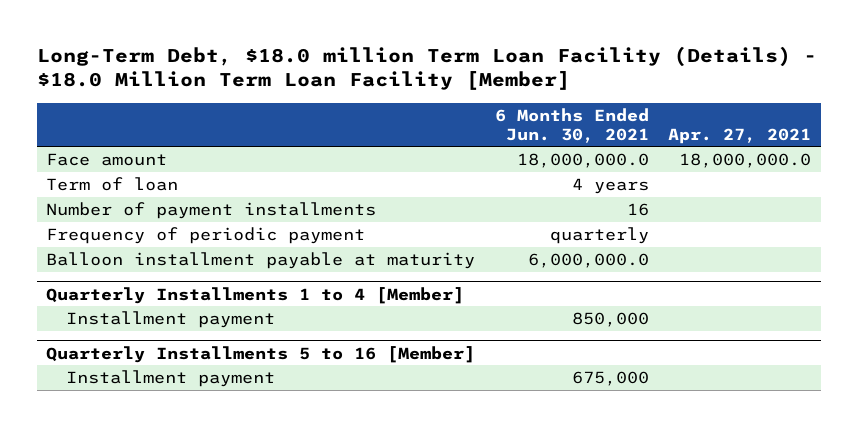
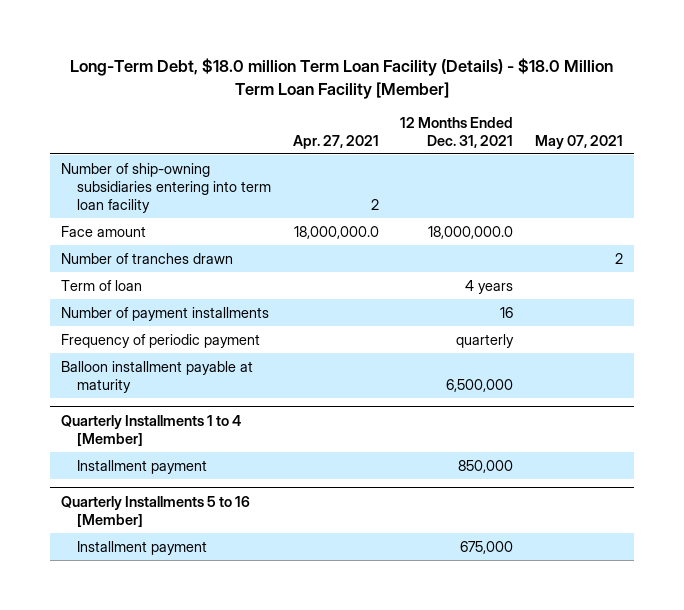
[494,107,649,143] 6 Months Ended Jun. 30, 2021 -> none
none -> [400,116,514,148] 12 Months Ended Dec. 31, 2021
none -> [534,134,623,149] May 07, 2021
none -> [60,162,272,213] Number of ship-owning subsidiaries entering into term loan facility
none -> [60,252,233,264] Number of tranches drawn

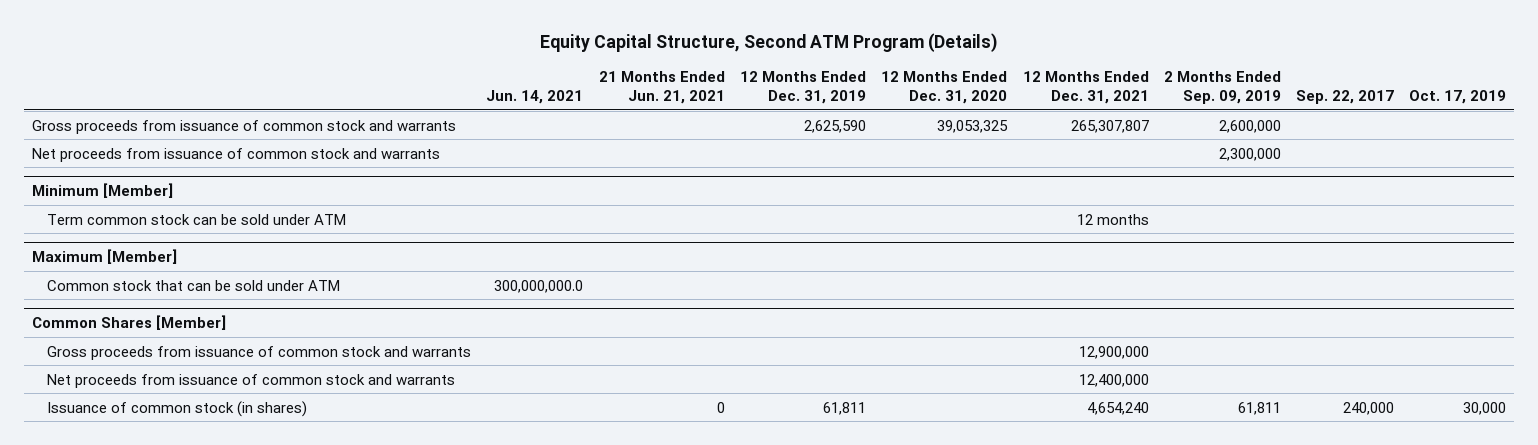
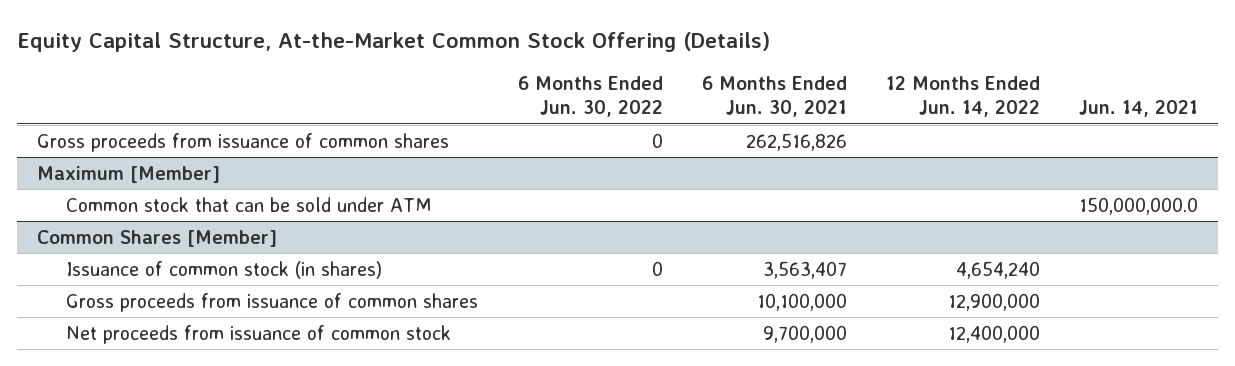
[540,32,999,52] Equity Capital Structure, Second ATM Program (Details) -> [17,32,771,53] Equity Capital Structure, At-the-Market Common Stock Offering (Details)
[598,71,725,104] 21 Months Ended Jun. 21, 2021 -> none
[739,71,866,104] 12 Months Ended Dec. 31, 2019 -> none
[881,71,1008,104] 12 Months Ended Dec. 31, 2020 -> none
[1022,71,1149,104] 12 Months Ended Dec. 31, 2021 -> none
[1163,71,1281,104] 2 Months Ended Sep. 09, 2019 -> none
[1296,89,1395,104] Sep. 22, 2017 -> none
[1409,89,1507,104] Oct. 17, 2019 -> none
none -> [517,76,663,118] 6 Months Ended Jun. 30, 2022
none -> [701,76,847,118] 6 Months Ended Jun. 30, 2021
none -> [886,76,1041,118] 12 Months Ended Jun. 14, 2022
[31,147,440,162] Net proceeds from issuance of common stock and warrants -> none
[31,182,173,198] Minimum [Member] -> none
[46,213,346,225] Term common stock can be sold under ATM -> none
[31,119,456,134] Gross proceeds from issuance of common stock and warrants -> [37,132,450,152] Gross proceeds from issuance of common shares
[494,279,584,293] 300,000,000.0 -> [1079,196,1199,215] 150,000,000.0
[46,345,471,360] Gross proceeds from issuance of common stock and warrants -> none
[46,373,455,388] Net proceeds from issuance of common stock and warrants -> none
none -> [66,292,479,312] Gross proceeds from issuance of common shares
none -> [66,324,452,344] Net proceeds from issuance of common stock

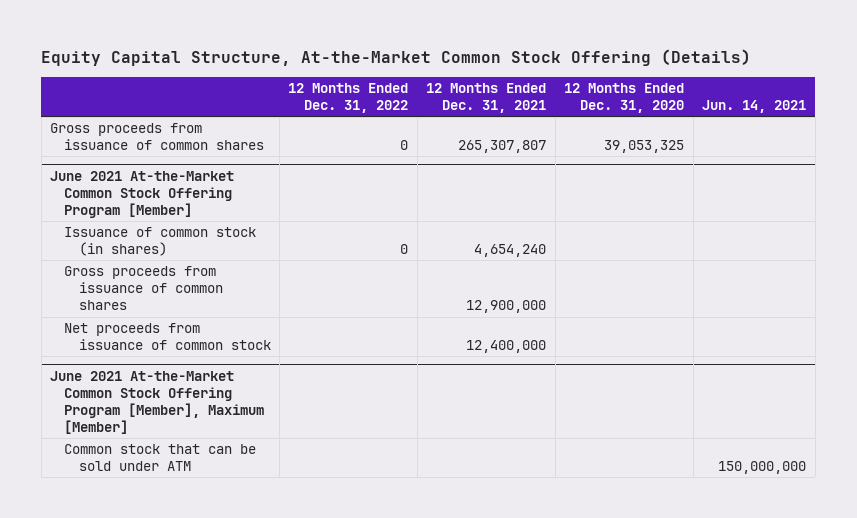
[517,76,663,118] 6 Months Ended Jun. 30, 2022 -> none
[701,76,847,118] 6 Months Ended Jun. 30, 2021 -> none
[886,76,1041,118] 12 Months Ended Jun. 14, 2022 -> none
none -> [288,82,409,113] 12 Months Ended Dec. 31, 2022
none -> [426,82,547,113] 12 Months Ended Dec. 31, 2021
none -> [564,82,685,113] 12 Months Ended Dec. 31, 2020
[37,229,278,247] Common Shares [Member] -> none
[66,260,383,279] Issuance of common stock (in shares) -> none
[66,292,479,312] Gross proceeds from issuance of common shares -> none
[66,324,452,344] Net proceeds from issuance of common stock -> none
none -> [50,170,235,218] June 2021 At-the-Market Common Stock Offering Program [Member]
none -> [64,227,257,257] Issuance of common stock (in shares)
none -> [64,266,223,311] Gross proceeds from issuance of common shares
none -> [64,323,271,351] Net proceeds from issuance of common stock
[37,165,221,183] Maximum [Member] -> [50,370,265,434] June 2021 At-the-Market Common Stock Offering Program [Member], Maximum [Member]
[1079,196,1199,215] 150,000,000.0 -> [718,461,807,475] 150,000,000

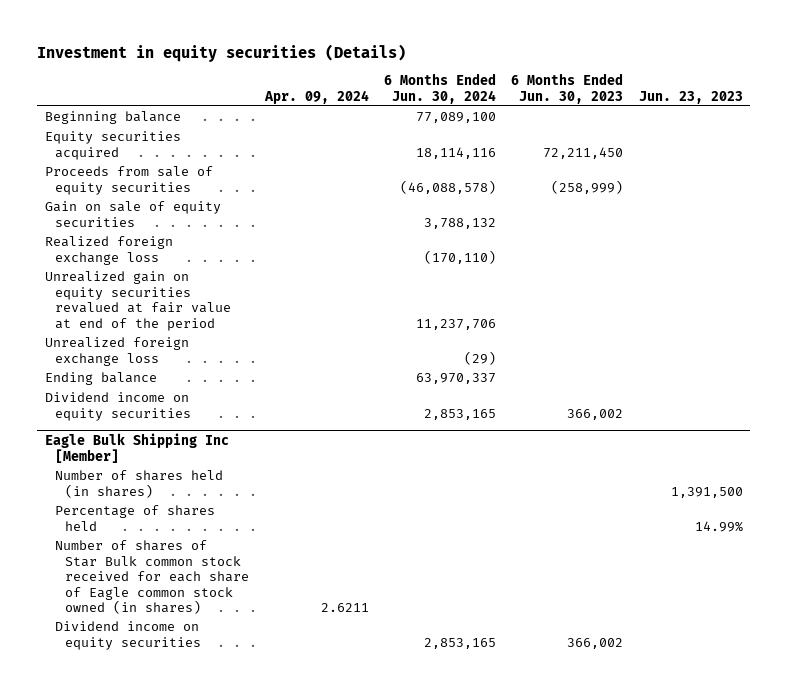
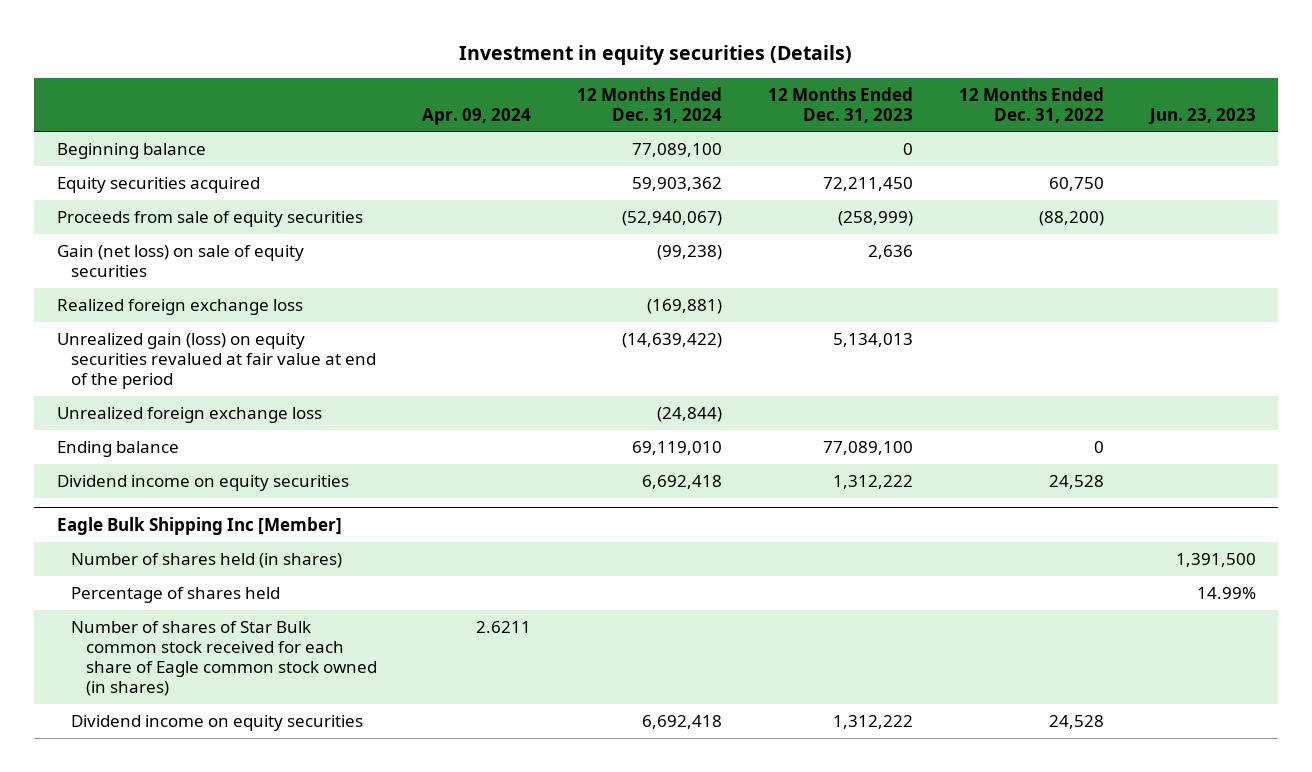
[383,73,496,104] 6 Months Ended Jun. 30, 2024 -> none
[511,73,624,104] 6 Months Ended Jun. 30, 2023 -> none
none -> [577,86,723,123] 12 Months Ended Dec. 31, 2024
none -> [767,86,913,123] 12 Months Ended Dec. 31, 2023
none -> [958,86,1104,123] 12 Months Ended Dec. 31, 2022
[44,201,221,227] Gain on sale of equity securities -> [56,245,304,278] Gain (net loss) on sale of equity securities
[44,271,232,331] Unrealized gain on equity securities revalued at fair value at end of the period -> [56,333,377,390] Unrealized gain (loss) on equity securities revalued at fair value at end of the period

